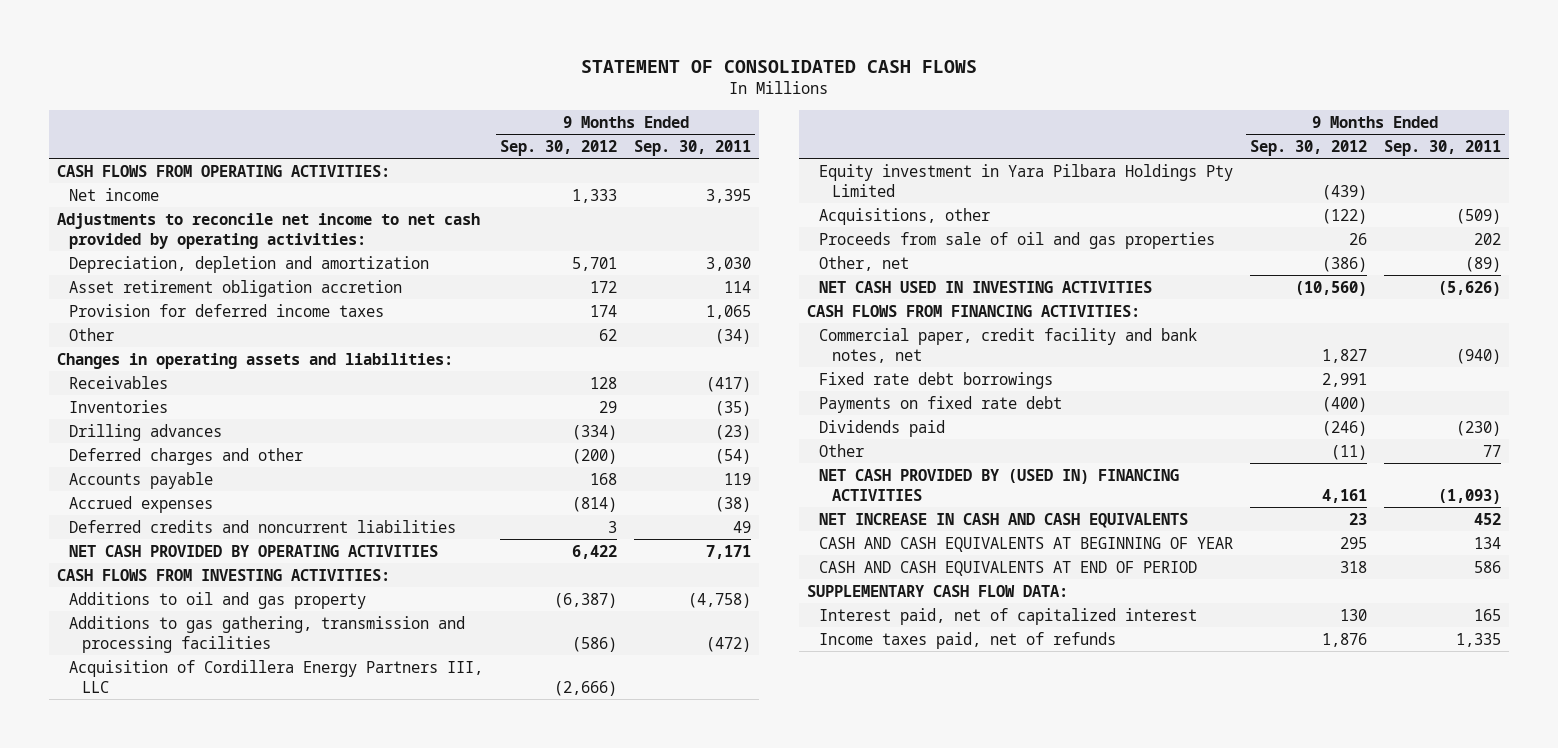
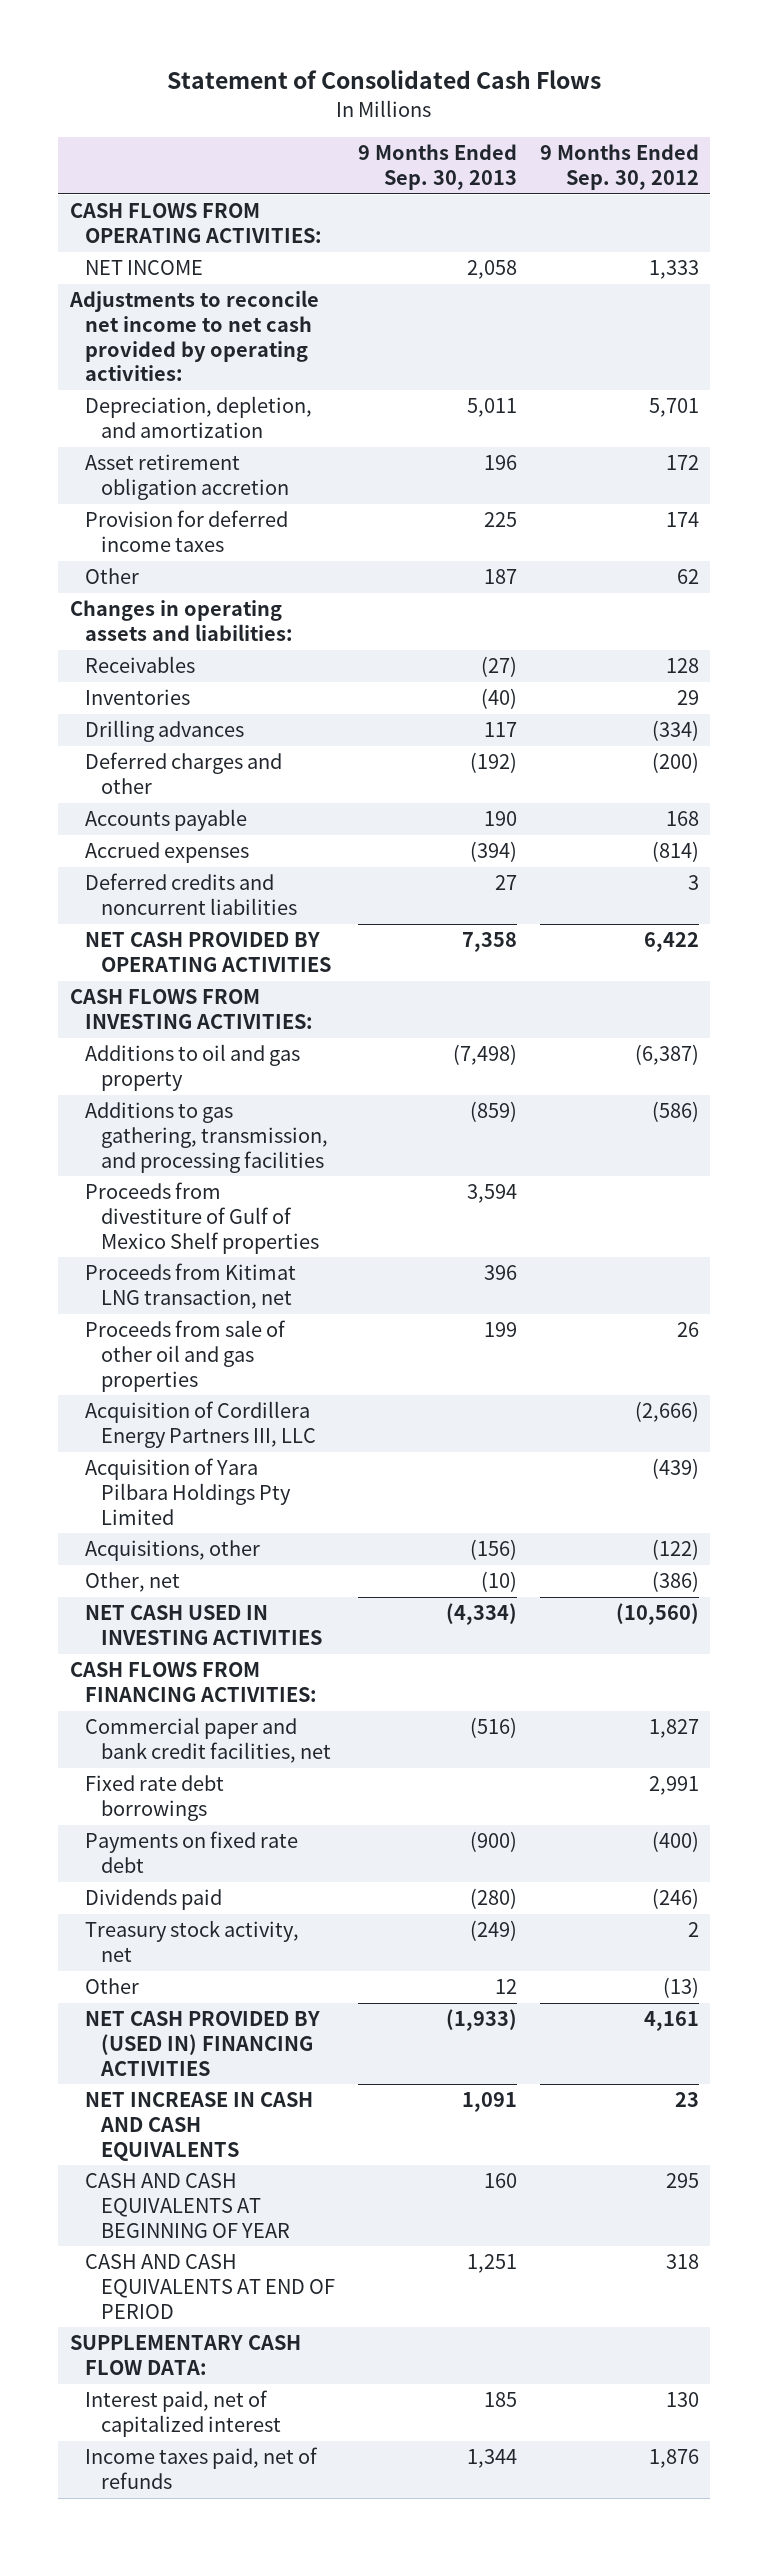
[580,60,977,74] STATEMENT OF CONSOLIDATED CASH FLOWS -> [167,70,602,90] Statement of Consolidated Cash Flows
[633,139,751,156] Sep. 30, 2011 -> none
none -> [357,144,517,191] 9 Months Ended Sep. 30, 2013
[69,187,160,201] Net income -> [85,260,204,276] NET INCOME
[69,255,430,273] Depreciation, depletion and amortization -> [85,396,313,439] Depreciation, depletion, and amortization
[69,615,466,653] Additions to gas gathering, transmission and processing facilities -> [85,1102,328,1173] Additions to gas gathering, transmission, and processing facilities
none -> [85,1182,319,1254] Proceeds from divestiture of Gulf of Mexico Shelf properties
none -> [85,1263,297,1310] Proceeds from Kitimat LNG transaction, net
none -> [85,1320,287,1392] Proceeds from sale of other oil and gas properties
[819,163,1234,197] Equity investment in Yara Pilbara Holdings Pty Limited -> [85,1458,291,1525] Acquisition of Yara Pilbara Holdings Pty Limited
[819,231,1216,249] Proceeds from sale of oil and gas properties -> none
[819,327,1198,363] Commercial paper, credit facility and bank notes, net -> [85,1717,331,1764] Commercial paper and bank credit facilities, net
none -> [85,1920,300,1963] Treasury stock activity, net
[1331,444,1368,460] (11) -> [662,1977,699,1999] (13)

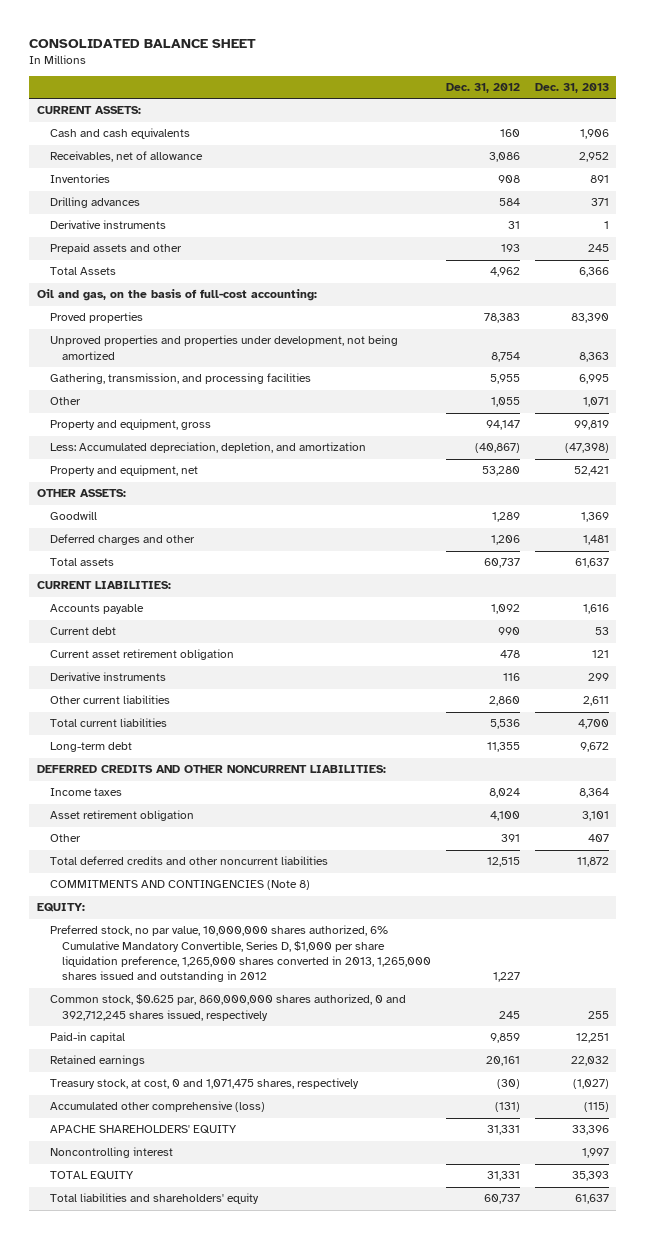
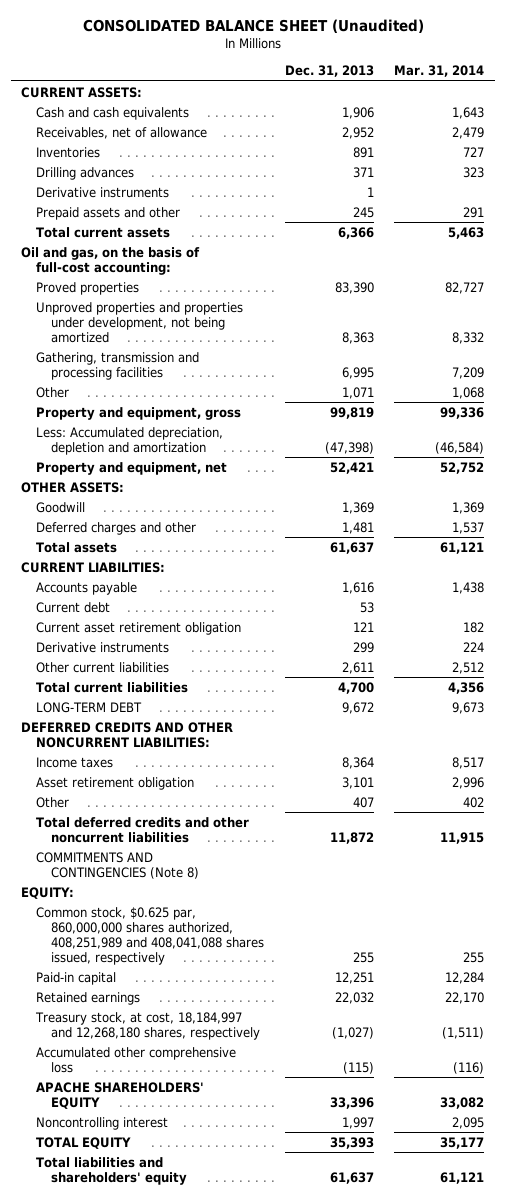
[29,38,257,48] CONSOLIDATED BALANCE SHEET -> [82,18,424,33] CONSOLIDATED BALANCE SHEET (Unaudited)
[446,83,521,94] Dec. 31, 2012 -> none
none -> [394,65,485,78] Mar. 31, 2014
[49,267,116,276] Total Assets -> [36,226,171,238] Total current assets
[49,373,311,385] Gathering, transmission, and processing facilities -> [36,351,200,380] Gathering, transmission and processing facilities
[49,442,366,454] Less: Accumulated depreciation, depletion, and amortization -> [36,426,224,455] Less: Accumulated depreciation, depletion and amortization
[49,742,132,753] Long-term debt -> [36,701,143,713] LONG-TERM DEBT
[49,925,432,983] Preferred stock, no par value, 10,000,000 shares authorized, 6% Cumulative Mandatory Convertible, Series D, $1,000 per share liquidation preference, 1,265,000 shares converted in 2013, 1,265,000 shares issued and outstanding in 2012 -> none
[49,994,406,1021] Common stock, $0.625 par, 860,000,000 shares authorized, 0 and 392,712,245 shares issued, respectively -> [36,906,265,965] Common stock, $0.625 par, 860,000,000 shares authorized, 408,251,989 and 408,041,088 shares issued, respectively
[49,1078,359,1090] Treasury stock, at cost, 0 and 1,071,475 shares, respectively -> [35,1011,261,1040] Treasury stock, at cost, 18,184,997 and 12,268,180 shares, respectively
[49,1101,265,1113] Accumulated other comprehensive (loss) -> [36,1046,237,1073] Accumulated other comprehensive loss

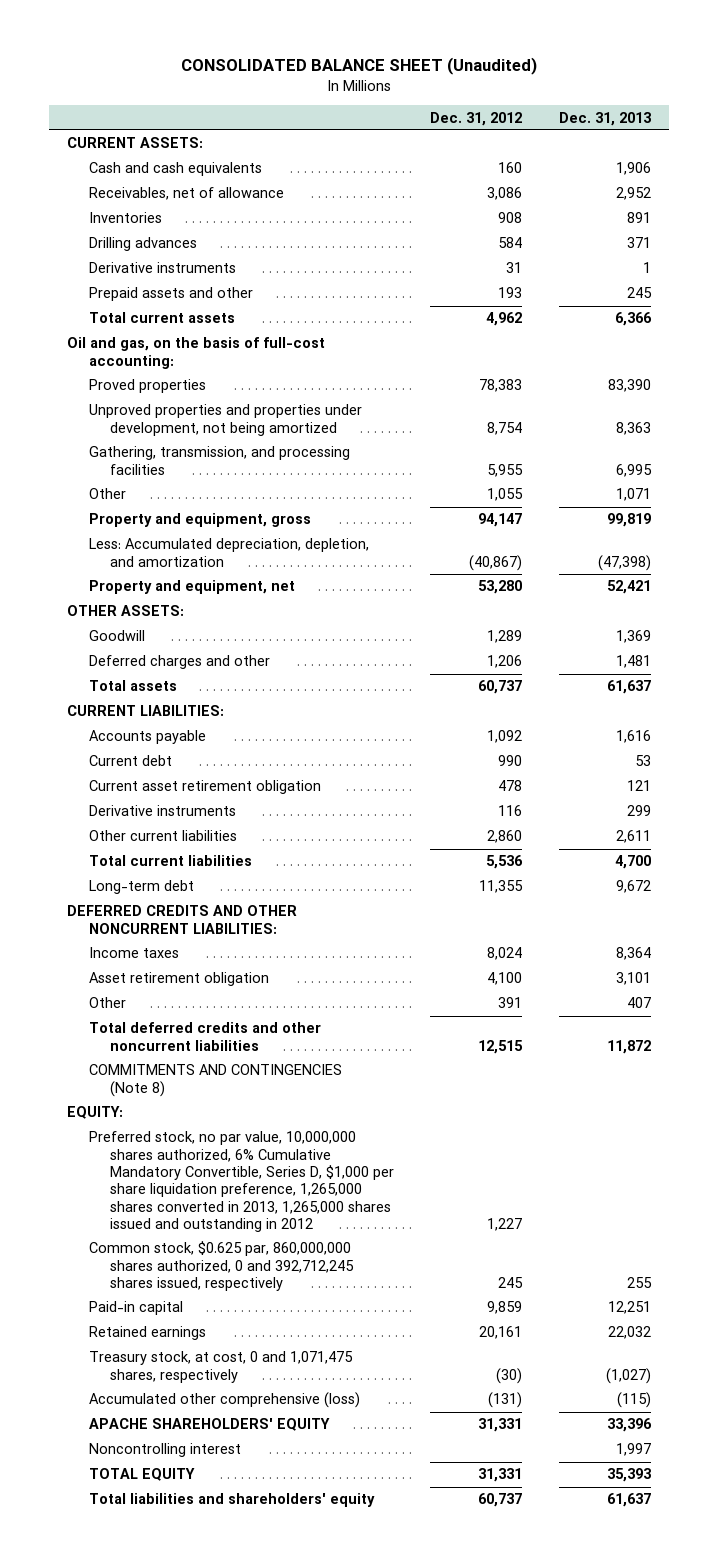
[394,65,485,78] Mar. 31, 2014 -> none
none -> [430,111,523,126] Dec. 31, 2012
[36,351,200,380] Gathering, transmission and processing facilities -> [88,446,350,475] Gathering, transmission, and processing facilities
[36,426,224,455] Less: Accumulated depreciation, depletion and amortization -> [88,538,369,567] Less: Accumulated depreciation, depletion, and amortization
[36,701,143,713] LONG-TERM DEBT -> [88,880,194,895] Long-term debt
none -> [88,1131,395,1232] Preferred stock, no par value, 10,000,000 shares authorized, 6% Cumulative Mandatory Convertible, Series D, $1,000 per share liquidation preference, 1,265,000 shares converted in 2013, 1,265,000 shares issued and outstanding in 2012
[36,906,265,965] Common stock, $0.625 par, 860,000,000 shares authorized, 408,251,989 and 408,041,088 shares issued, respectively -> [88,1241,355,1292] Common stock, $0.625 par, 860,000,000 shares authorized, 0 and 392,712,245 shares issued, respectively
[35,1011,261,1040] Treasury stock, at cost, 18,184,997 and 12,268,180 shares, respectively -> [88,1351,353,1383] Treasury stock, at cost, 0 and 1,071,475 shares, respectively
[36,1046,237,1073] Accumulated other comprehensive loss -> [88,1392,360,1409] Accumulated other comprehensive (loss)

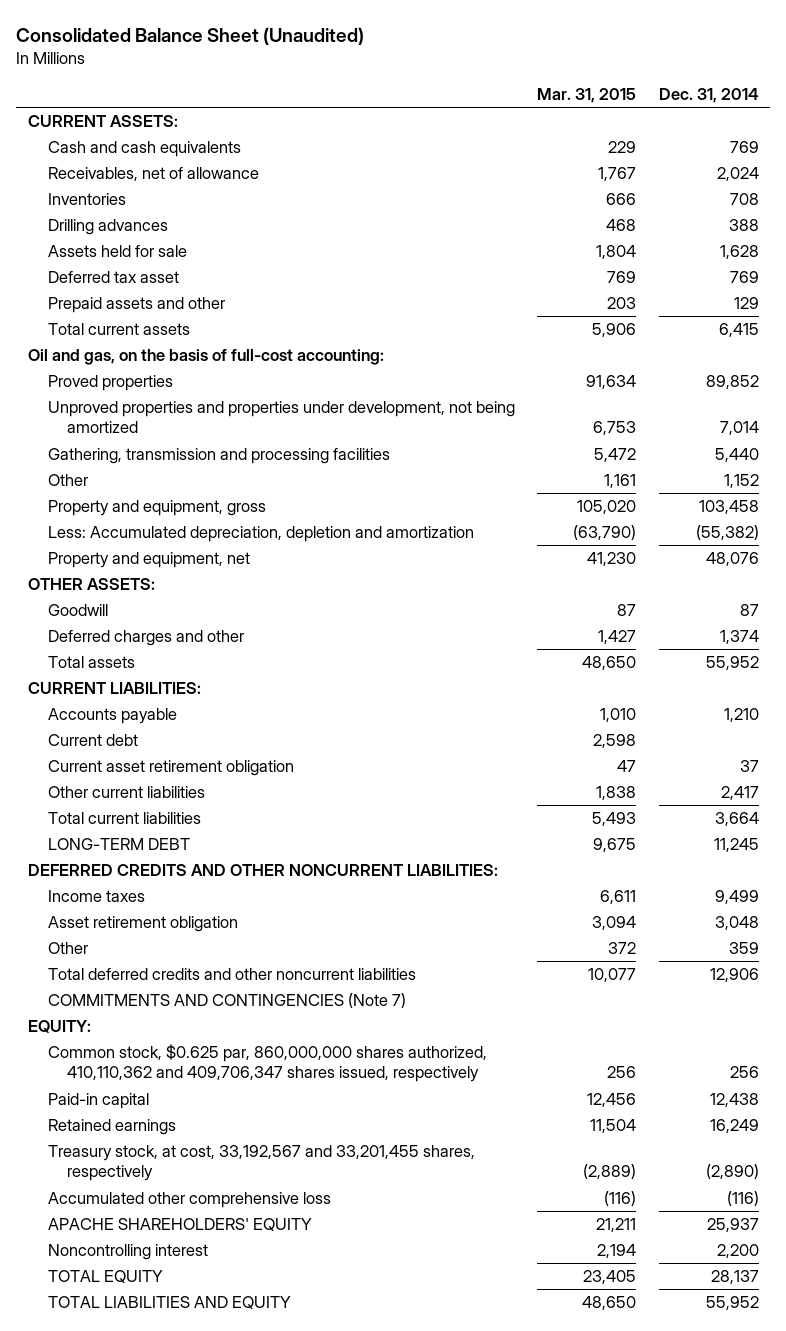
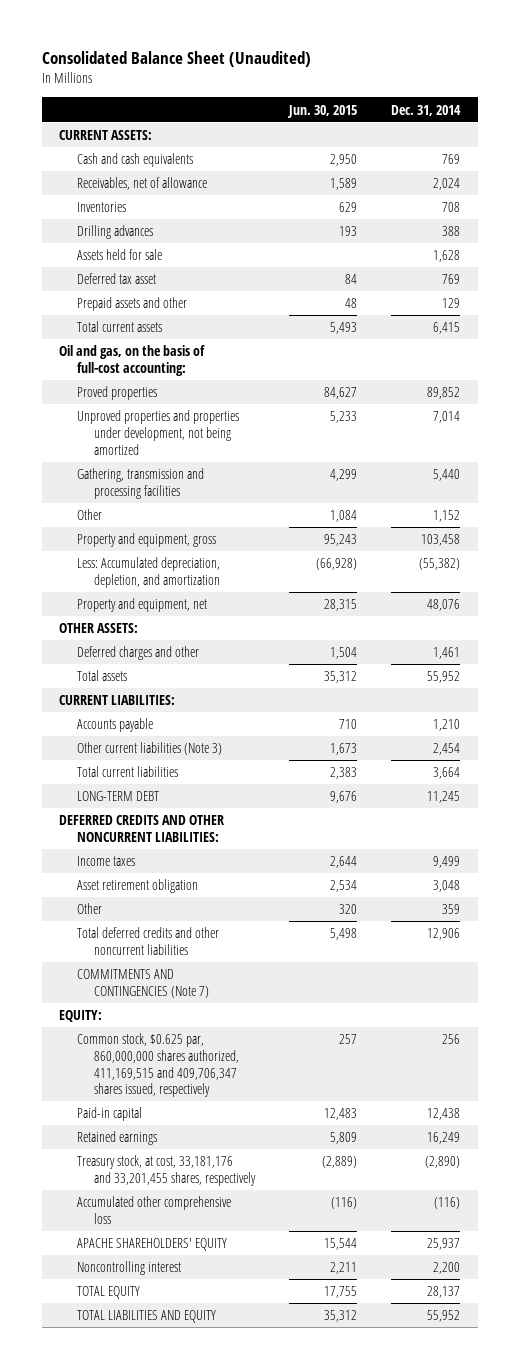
[537,88,637,104] Mar. 31, 2015 -> none
none -> [287,104,358,118] Jun. 30, 2015
[47,526,474,543] Less: Accumulated depreciation, depletion and amortization -> [76,557,221,588] Less: Accumulated depreciation, depletion, and amortization
[47,604,108,617] Goodwill -> none
[719,630,759,645] 1,374 -> [433,647,461,660] 1,461
[47,734,138,747] Current debt -> none
[47,760,294,777] Current asset retirement obligation -> none
[47,786,205,799] Other current liabilities -> [76,742,222,756] Other current liabilities (Note 3)
[720,786,759,801] 2,417 -> [433,743,461,756] 2,454
[47,1044,487,1083] Common stock, $0.625 par, 860,000,000 shares authorized, 410,110,362 and 409,706,347 shares issued, respectively -> [76,1033,240,1098] Common stock, $0.625 par, 860,000,000 shares authorized, 411,169,515 and 409,706,347 shares issued, respectively
[47,1145,475,1182] Treasury stock, at cost, 33,192,567 and 33,201,455 shares, respectively -> [76,1155,257,1186] Treasury stock, at cost, 33,181,176 and 33,201,455 shares, respectively

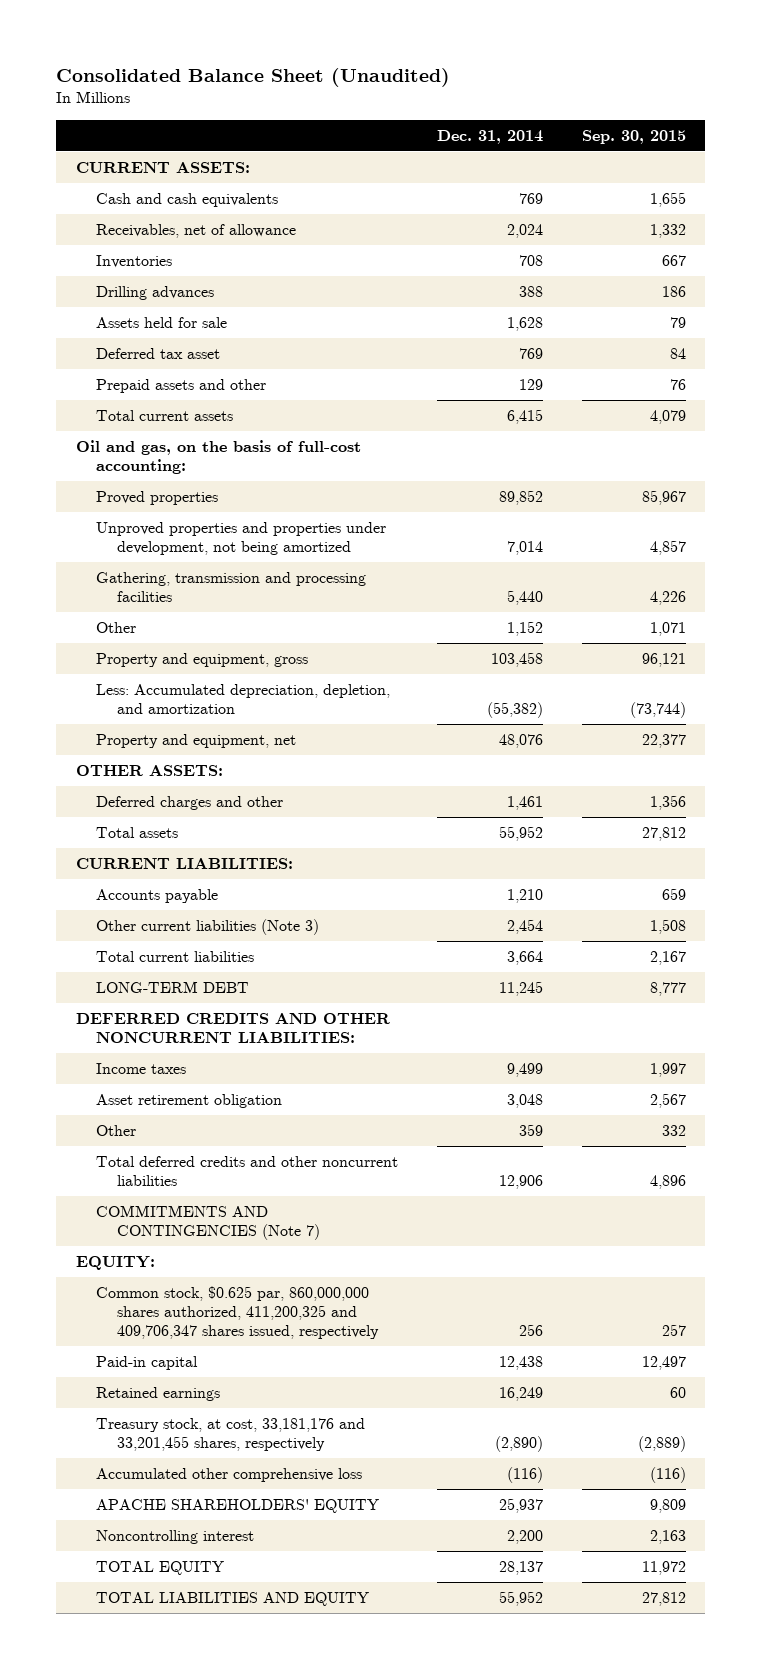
[287,104,358,118] Jun. 30, 2015 -> none
none -> [581,129,686,144] Sep. 30, 2015
[76,1033,240,1098] Common stock, $0.625 par, 860,000,000 shares authorized, 411,169,515 and 409,706,347 shares issued, respectively -> [96,1286,380,1340] Common stock, $0.625 par, 860,000,000 shares authorized, 411,200,325 and 409,706,347 shares issued, respectively

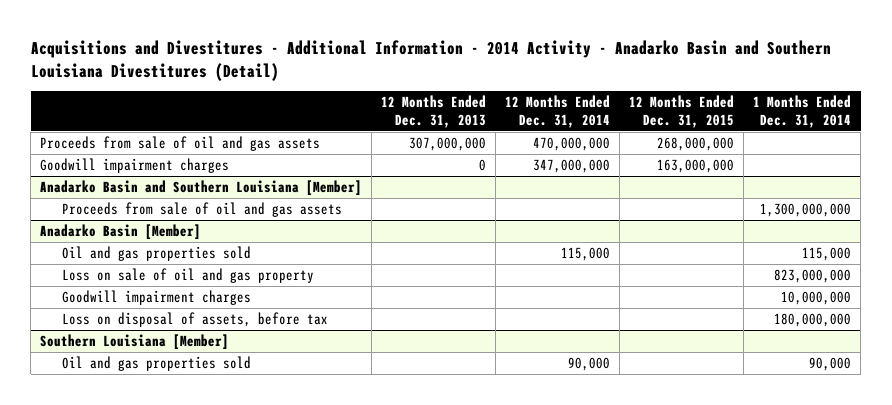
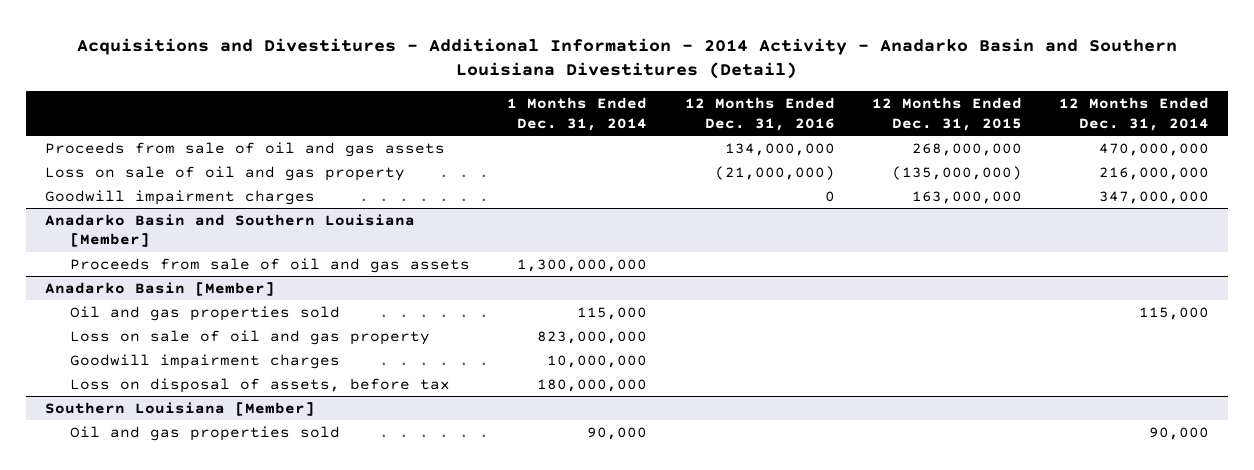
[381,95,487,129] 12 Months Ended Dec. 31, 2013 -> none
none -> [684,97,835,131] 12 Months Ended Dec. 31, 2016
none -> [44,165,405,181] Loss on sale of oil and gas property

